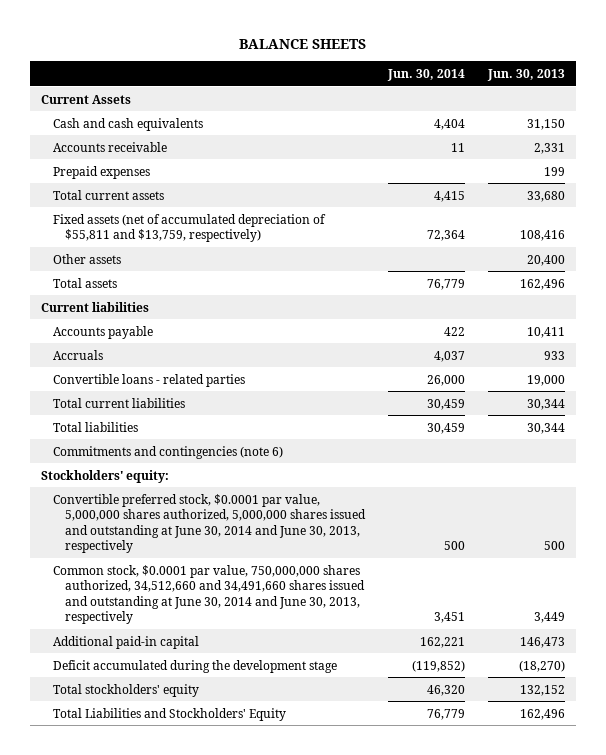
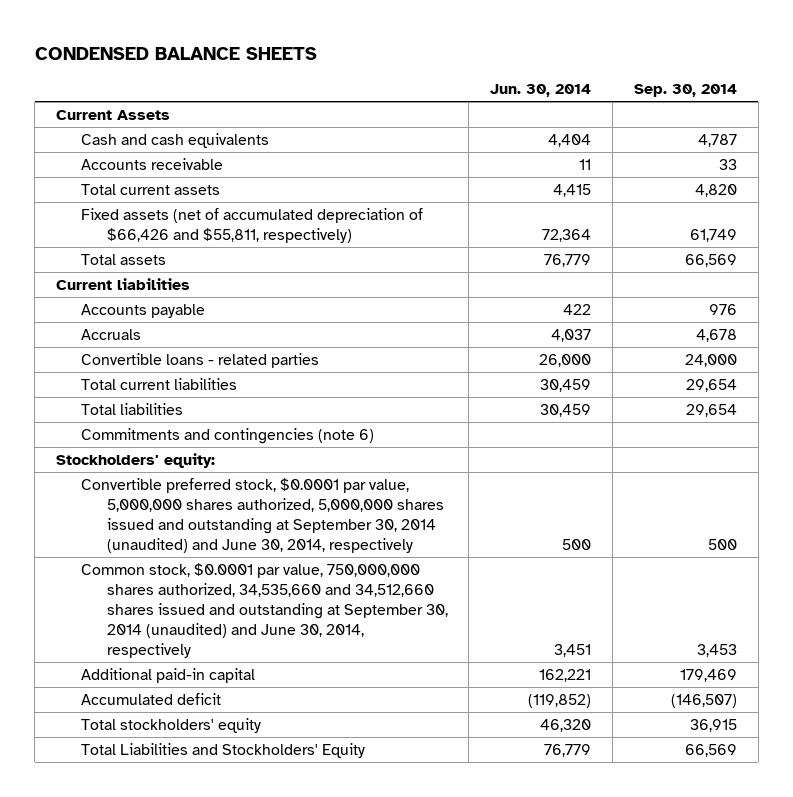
[238,38,366,49] BALANCE SHEETS -> [34,46,317,60] CONDENSED BALANCE SHEETS
[486,68,565,81] Jun. 30, 2013 -> none
none -> [633,84,737,98] Sep. 30, 2014
[53,165,151,179] Prepaid expenses -> none
[53,253,122,264] Other assets -> none
[53,213,327,243] Fixed assets (net of accumulated depreciation of $55,811 and $13,759, respectively) -> [81,208,424,244] Fixed assets (net of accumulated depreciation of $66,426 and $55,811, respectively)
[53,493,367,554] Convertible preferred stock, $0.0001 par value, 5,000,000 shares authorized, 5,000,000 shares issued and outstanding at June 30, 2014 and June 30, 2013, respectively -> [81,478,444,553] Convertible preferred stock, $0.0001 par value, 5,000,000 shares authorized, 5,000,000 shares issued and outstanding at September 30, 2014 (unaudited) and June 30, 2014, respectively
[53,564,366,625] Common stock, $0.0001 par value, 750,000,000 shares authorized, 34,512,660 and 34,491,660 shares issued and outstanding at June 30, 2014 and June 30, 2013, respectively -> [81,563,448,658] Common stock, $0.0001 par value, 750,000,000 shares authorized, 34,535,660 and 34,512,660 shares issued and outstanding at September 30, 2014 (unaudited) and June 30, 2014, respectively
[53,659,338,673] Deficit accumulated during the development stage -> [81,693,222,706] Accumulated deficit

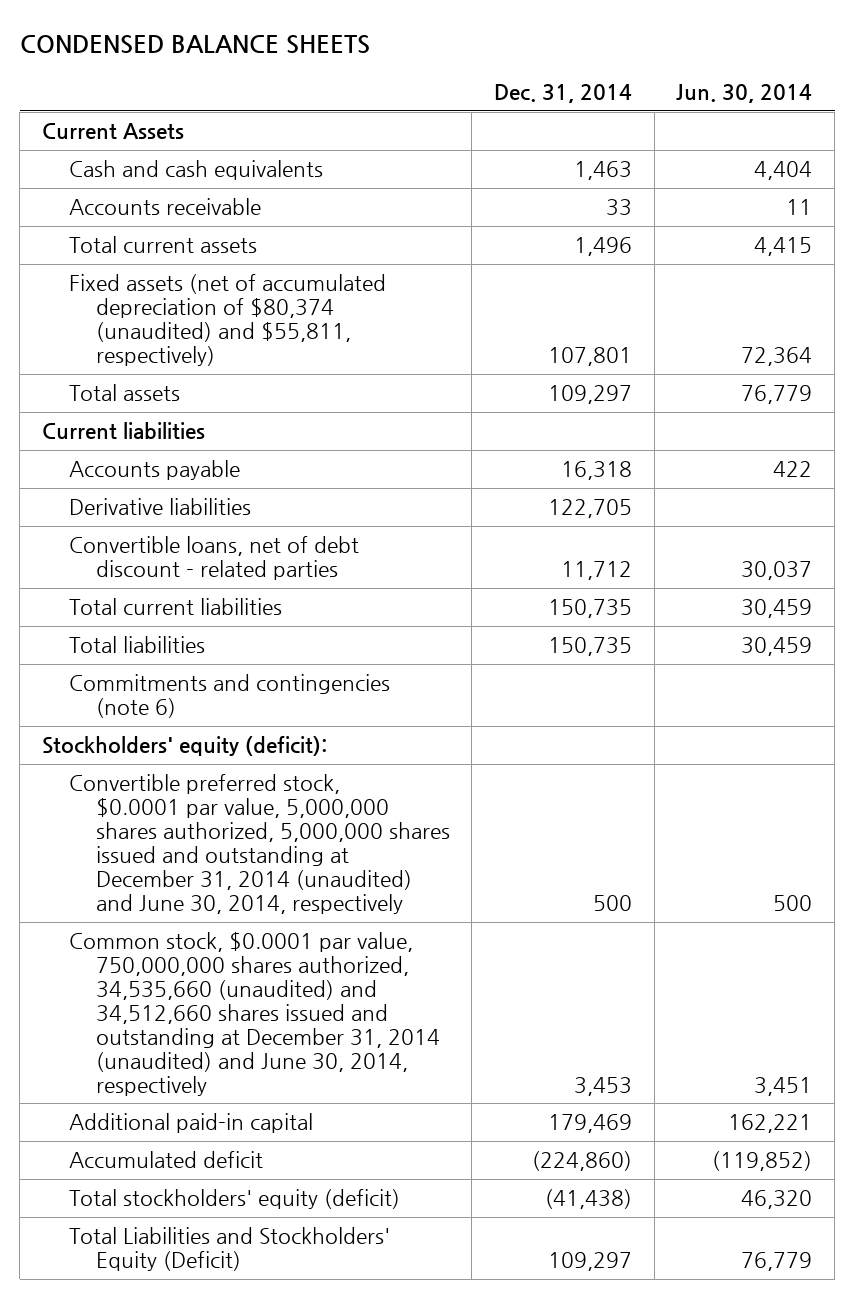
[633,84,737,98] Sep. 30, 2014 -> none
none -> [494,83,633,103] Dec. 31, 2014
[81,208,424,244] Fixed assets (net of accumulated depreciation of $66,426 and $55,811, respectively) -> [68,274,386,366] Fixed assets (net of accumulated depreciation of $80,374 (unaudited) and $55,811, respectively)
[81,329,142,341] Accruals -> none
none -> [68,498,251,516] Derivative liabilities
[81,353,320,369] Convertible loans - related parties -> [68,536,359,581] Convertible loans, net of debt discount - related parties
[539,354,592,368] 26,000 -> [741,561,813,581] 30,037
[56,453,216,469] Stockholders' equity: -> [41,736,327,757] Stockholders' equity (deficit):
[81,478,444,553] Convertible preferred stock, $0.0001 par value, 5,000,000 shares authorized, 5,000,000 shares issued and outstanding at September 30, 2014 (unaudited) and June 30, 2014, respectively -> [68,774,450,914] Convertible preferred stock, $0.0001 par value, 5,000,000 shares authorized, 5,000,000 shares issued and outstanding at December 31, 2014 (unaudited) and June 30, 2014, respectively
[81,563,448,658] Common stock, $0.0001 par value, 750,000,000 shares authorized, 34,535,660 and 34,512,660 shares issued and outstanding at September 30, 2014 (unaudited) and June 30, 2014, respectively -> [68,932,440,1096] Common stock, $0.0001 par value, 750,000,000 shares authorized, 34,535,660 (unaudited) and 34,512,660 shares issued and outstanding at December 31, 2014 (unaudited) and June 30, 2014, respectively
[81,718,262,734] Total stockholders' equity -> [68,1189,400,1210] Total stockholders' equity (deficit)
[81,743,366,759] Total Liabilities and Stockholders' Equity -> [68,1227,390,1272] Total Liabilities and Stockholders' Equity (Deficit)

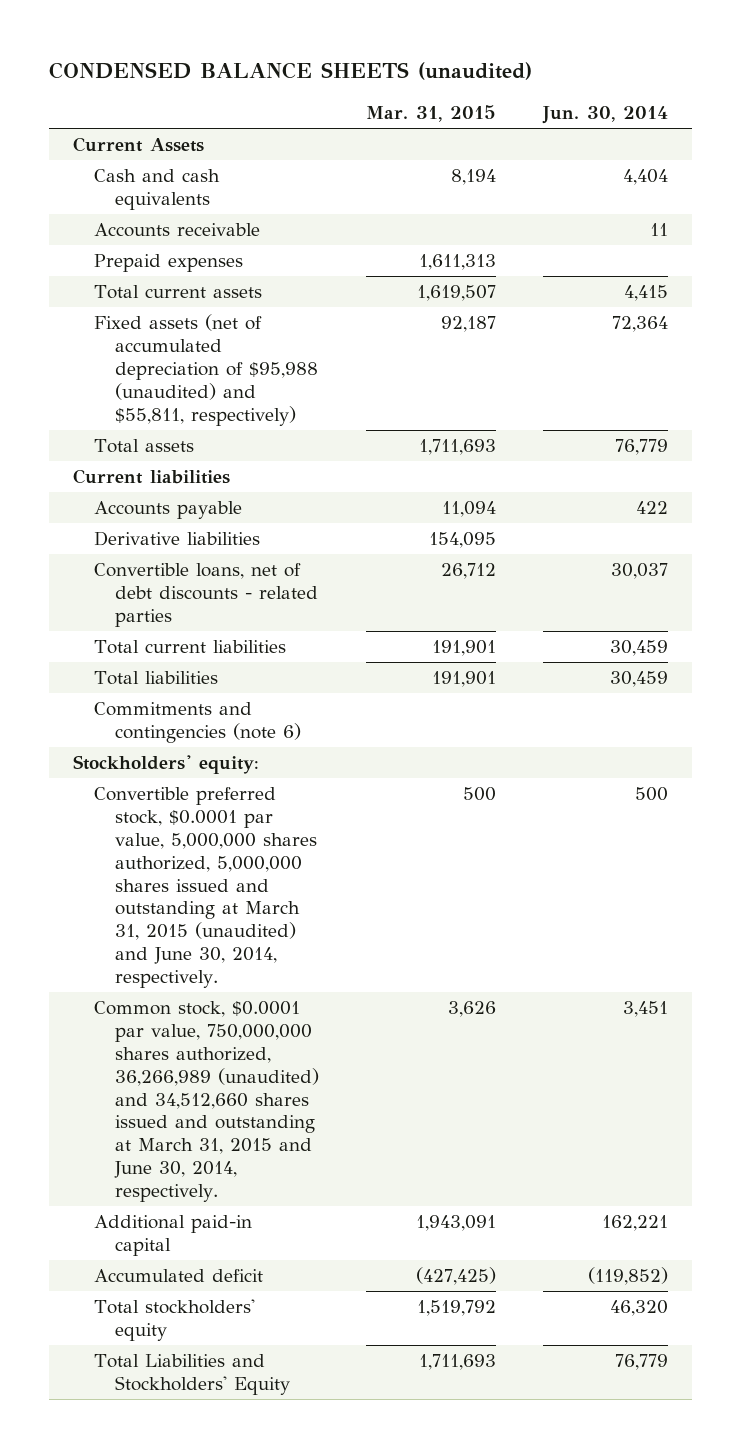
[19,34,370,54] CONDENSED BALANCE SHEETS -> [49,62,533,81] CONDENSED BALANCE SHEETS (unaudited)
[494,83,633,103] Dec. 31, 2014 -> none
none -> [366,105,497,123] Mar. 31, 2015
none -> [93,253,243,272] Prepaid expenses
[68,274,386,366] Fixed assets (net of accumulated depreciation of $80,374 (unaudited) and $55,811, respectively) -> [93,313,319,426] Fixed assets (net of accumulated depreciation of $95,988 (unaudited) and $55,811, respectively)
[68,536,359,581] Convertible loans, net of debt discount - related parties -> [93,562,319,627] Convertible loans, net of debt discounts - related parties
[41,736,327,757] Stockholders' equity (deficit): -> [72,754,259,774] Stockholders' equity:
[68,774,450,914] Convertible preferred stock, $0.0001 par value, 5,000,000 shares authorized, 5,000,000 shares issued and outstanding at December 31, 2014 (unaudited) and June 30, 2014, respectively -> [93,786,318,989] Convertible preferred stock, $0.0001 par value, 5,000,000 shares authorized, 5,000,000 shares issued and outstanding at March 31, 2015 (unaudited) and June 30, 2014, respectively.
[68,932,440,1096] Common stock, $0.0001 par value, 750,000,000 shares authorized, 34,535,660 (unaudited) and 34,512,660 shares issued and outstanding at December 31, 2014 (unaudited) and June 30, 2014, respectively -> [93,1000,320,1203] Common stock, $0.0001 par value, 750,000,000 shares authorized, 36,266,989 (unaudited) and 34,512,660 shares issued and outstanding at March 31, 2015 and June 30, 2014, respectively.
[68,1189,400,1210] Total stockholders' equity (deficit) -> [93,1298,255,1341] Total stockholders' equity
[68,1227,390,1272] Total Liabilities and Stockholders' Equity (Deficit) -> [93,1353,291,1395] Total Liabilities and Stockholders' Equity

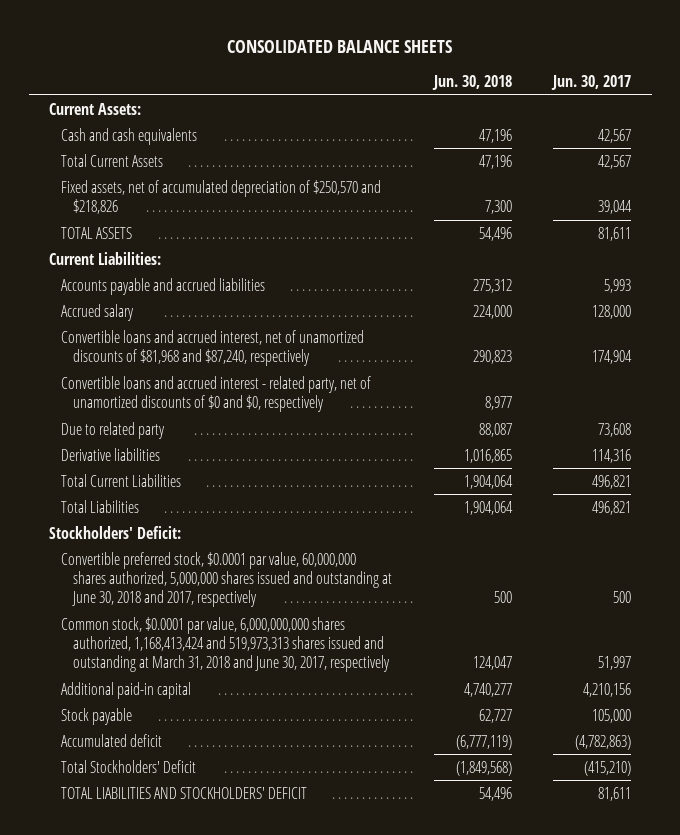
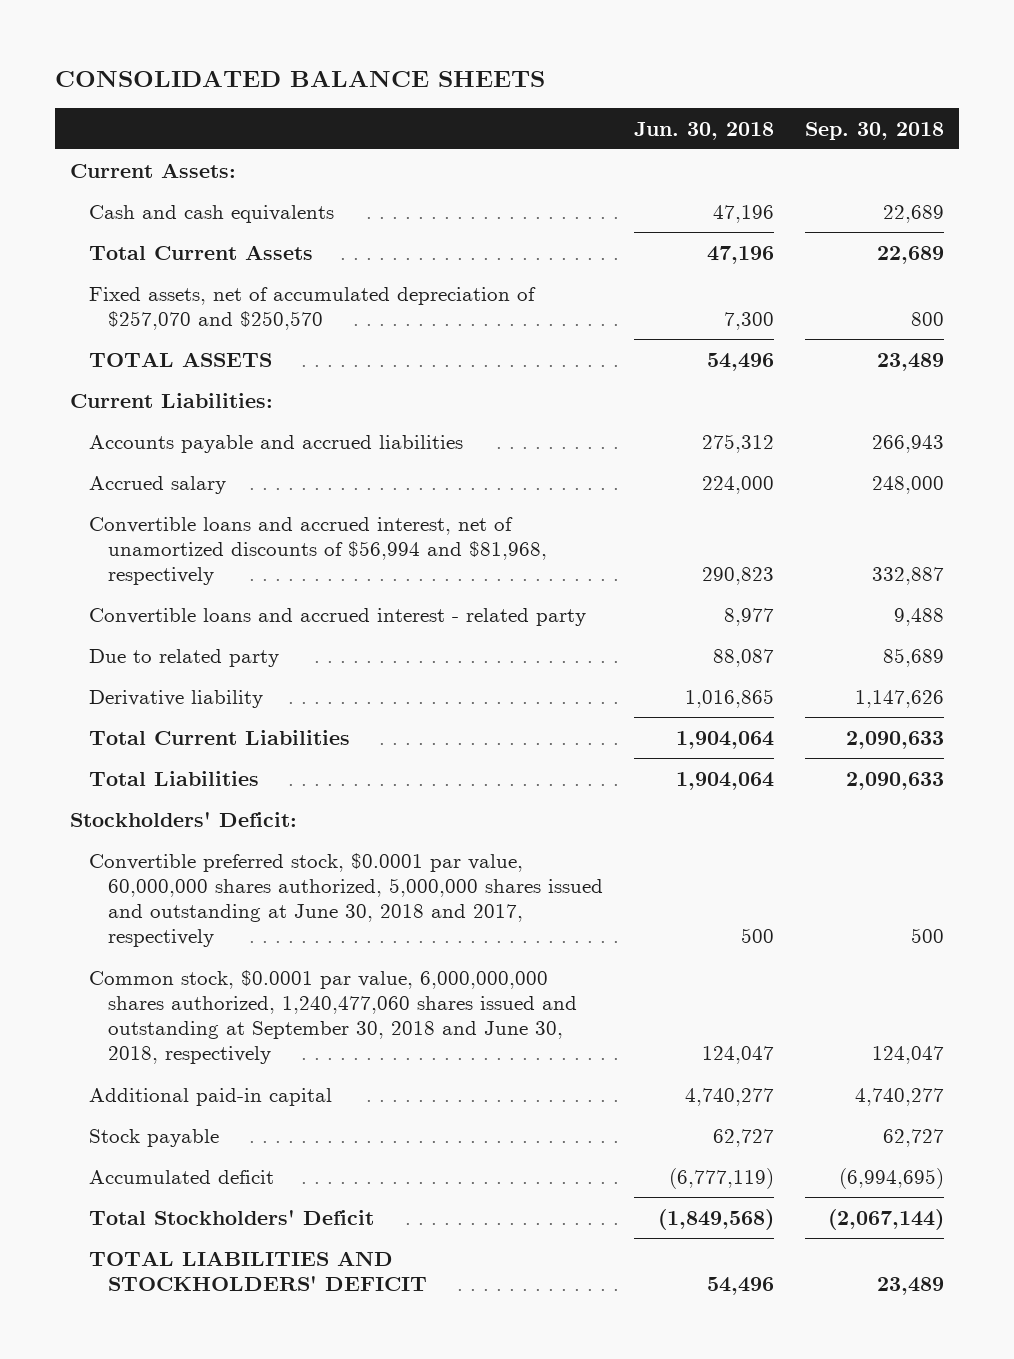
[550,74,631,90] Jun. 30, 2017 -> none
none -> [804,121,944,140] Sep. 30, 2018
[61,179,382,214] Fixed assets, net of accumulated depreciation of $250,570 and $218,826 -> [89,286,537,330] Fixed assets, net of accumulated depreciation of $257,070 and $250,570
[61,329,365,366] Convertible loans and accrued interest, net of unamortized discounts of $81,968 and $87,240, respectively -> [89,516,548,586] Convertible loans and accrued interest, net of unamortized discounts of $56,994 and $81,968, respectively
[61,375,372,412] Convertible loans and accrued interest - related party, net of unamortized discounts of $0 and $0, respectively -> [89,607,587,626] Convertible loans and accrued interest - related party
[61,447,161,461] Derivative liabilities -> [89,689,264,708] Derivative liability
[61,616,391,672] Common stock, $0.0001 par value, 6,000,000,000 shares authorized, 1,168,413,424 and 519,973,313 shares issued and outstanding at March 31, 2018 and June 30, 2017, respectively -> [89,969,578,1065] Common stock, $0.0001 par value, 6,000,000,000 shares authorized, 1,240,477,060 shares issued and outstanding at September 30, 2018 and June 30, 2018, respectively

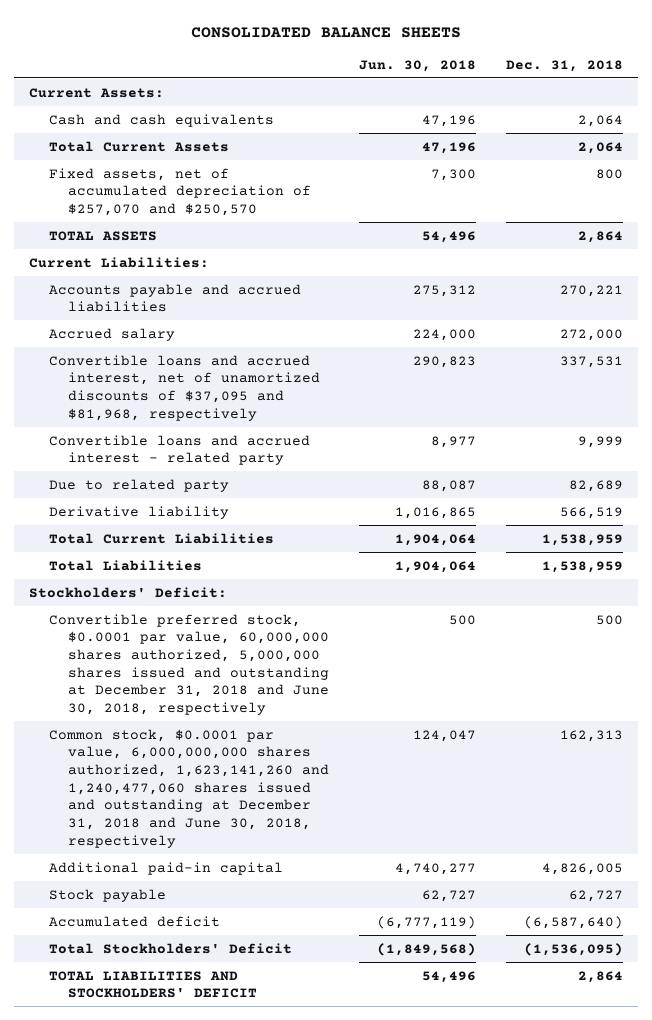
[804,121,944,140] Sep. 30, 2018 -> none
none -> [505,59,623,72] Dec. 31, 2018
[89,516,548,586] Convertible loans and accrued interest, net of unamortized discounts of $56,994 and $81,968, respectively -> [48,354,321,421] Convertible loans and accrued interest, net of unamortized discounts of $37,095 and $81,968, respectively
[89,852,604,948] Convertible preferred stock, $0.0001 par value, 60,000,000 shares authorized, 5,000,000 shares issued and outstanding at June 30, 2018 and 2017, respectively -> [48,613,330,715] Convertible preferred stock, $0.0001 par value, 60,000,000 shares authorized, 5,000,000 shares issued and outstanding at December 31, 2018 and June 30, 2018, respectively
[89,969,578,1065] Common stock, $0.0001 par value, 6,000,000,000 shares authorized, 1,240,477,060 shares issued and outstanding at September 30, 2018 and June 30, 2018, respectively -> [48,728,330,848] Common stock, $0.0001 par value, 6,000,000,000 shares authorized, 1,623,141,260 and 1,240,477,060 shares issued and outstanding at December 31, 2018 and June 30, 2018, respectively

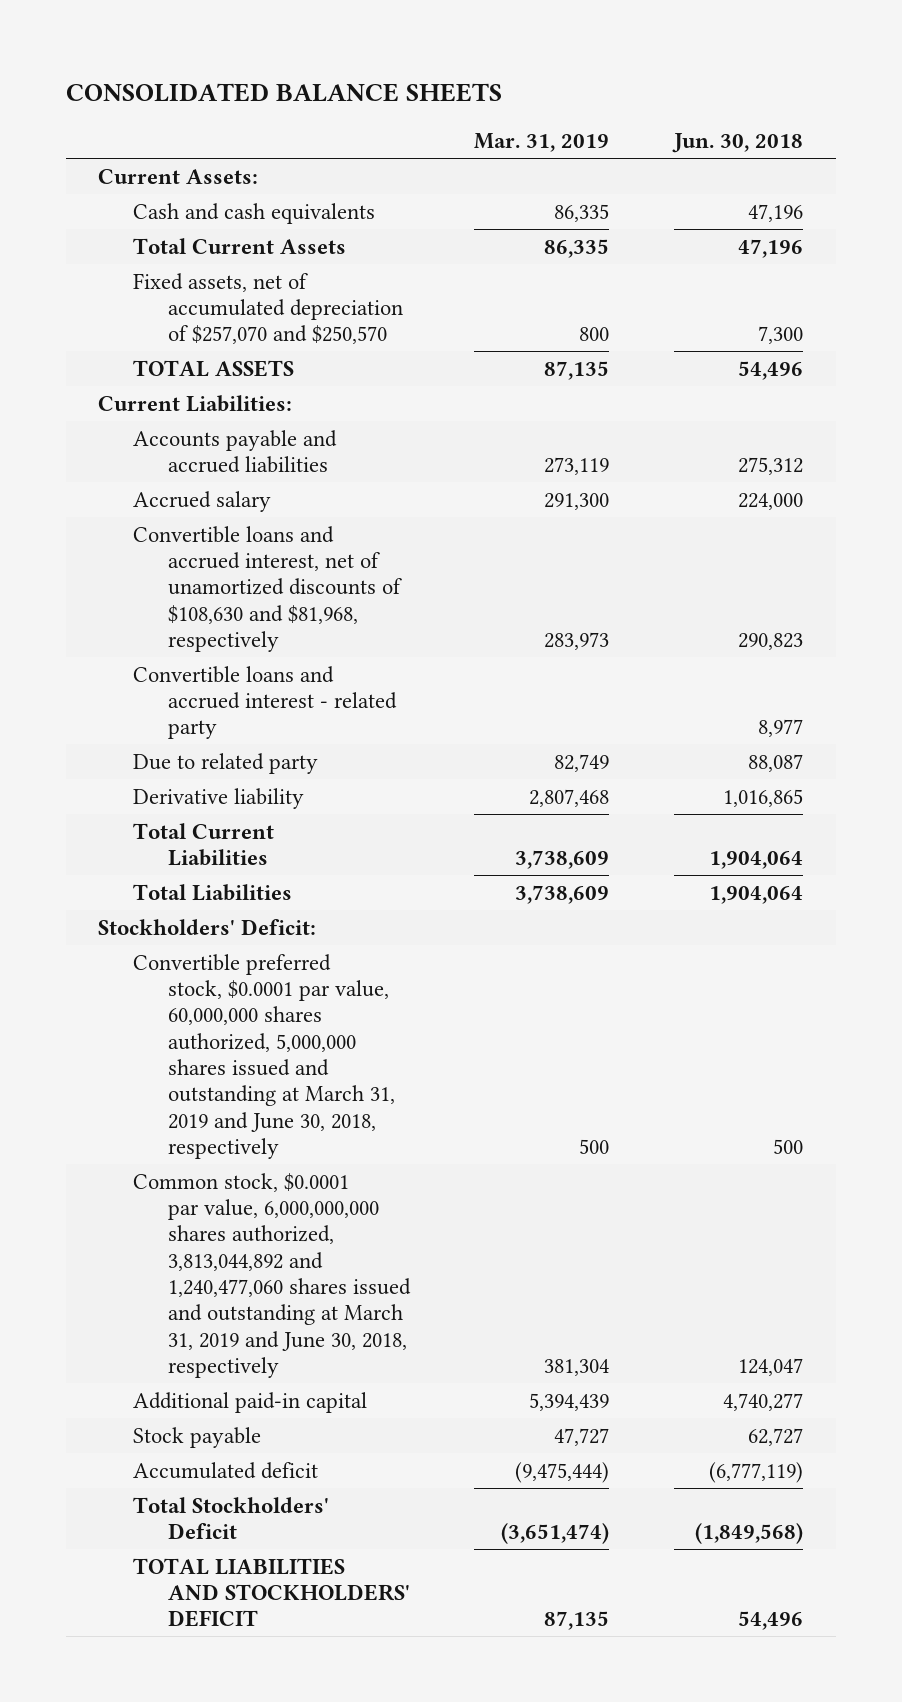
[505,59,623,72] Dec. 31, 2018 -> none
none -> [474,133,610,153] Mar. 31, 2019
[48,354,321,421] Convertible loans and accrued interest, net of unamortized discounts of $37,095 and $81,968, respectively -> [133,525,402,653] Convertible loans and accrued interest, net of unamortized discounts of $108,630 and $81,968, respectively
[48,613,330,715] Convertible preferred stock, $0.0001 par value, 60,000,000 shares authorized, 5,000,000 shares issued and outstanding at December 31, 2018 and June 30, 2018, respectively -> [133,953,395,1160] Convertible preferred stock, $0.0001 par value, 60,000,000 shares authorized, 5,000,000 shares issued and outstanding at March 31, 2019 and June 30, 2018, respectively
[48,728,330,848] Common stock, $0.0001 par value, 6,000,000,000 shares authorized, 1,623,141,260 and 1,240,477,060 shares issued and outstanding at December 31, 2018 and June 30, 2018, respectively -> [133,1172,411,1379] Common stock, $0.0001 par value, 6,000,000,000 shares authorized, 3,813,044,892 and 1,240,477,060 shares issued and outstanding at March 31, 2019 and June 30, 2018, respectively

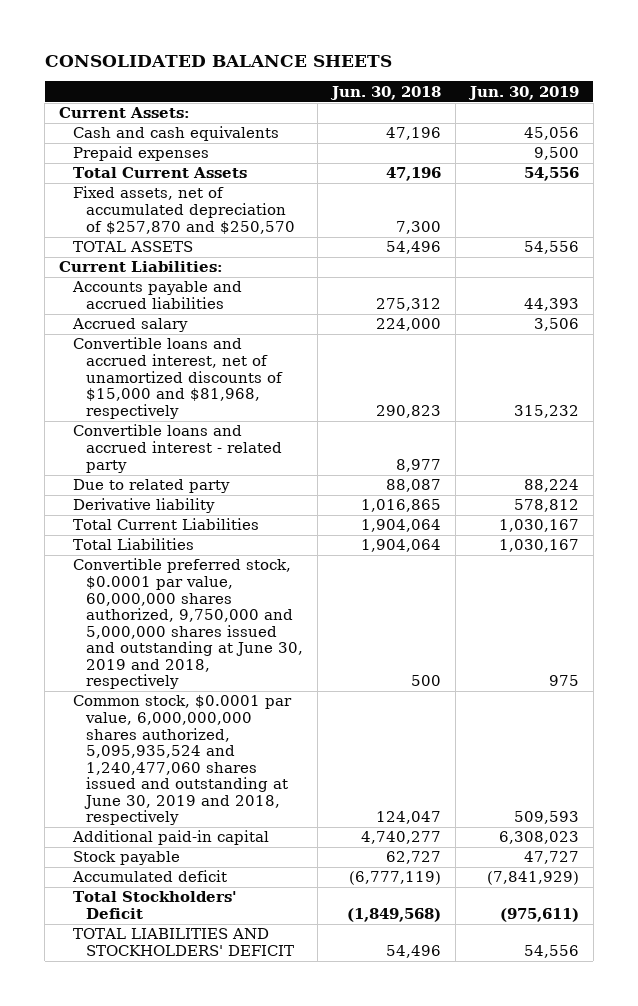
[474,133,610,153] Mar. 31, 2019 -> none
none -> [467,85,579,100] Jun. 30, 2019
none -> [72,146,209,162] Prepaid expenses
[133,272,403,345] Fixed assets, net of accumulated depreciation of $257,070 and $250,570 -> [72,186,296,234] Fixed assets, net of accumulated depreciation of $257,870 and $250,570
[133,525,402,653] Convertible loans and accrued interest, net of unamortized discounts of $108,630 and $81,968, respectively -> [72,337,284,419] Convertible loans and accrued interest, net of unamortized discounts of $15,000 and $81,968, respectively
[98,918,317,935] Stockholders' Deficit: -> none
[133,953,395,1160] Convertible preferred stock, $0.0001 par value, 60,000,000 shares authorized, 5,000,000 shares issued and outstanding at March 31, 2019 and June 30, 2018, respectively -> [72,558,304,690] Convertible preferred stock, $0.0001 par value, 60,000,000 shares authorized, 9,750,000 and 5,000,000 shares issued and outstanding at June 30, 2019 and 2018, respectively
[133,1172,411,1379] Common stock, $0.0001 par value, 6,000,000,000 shares authorized, 3,813,044,892 and 1,240,477,060 shares issued and outstanding at March 31, 2019 and June 30, 2018, respectively -> [72,695,292,826] Common stock, $0.0001 par value, 6,000,000,000 shares authorized, 5,095,935,524 and 1,240,477,060 shares issued and outstanding at June 30, 2019 and 2018, respectively

